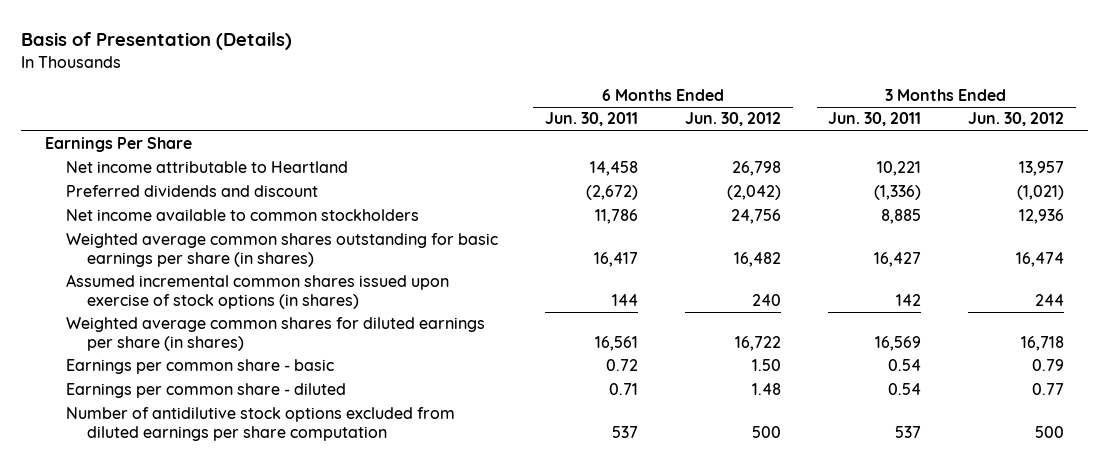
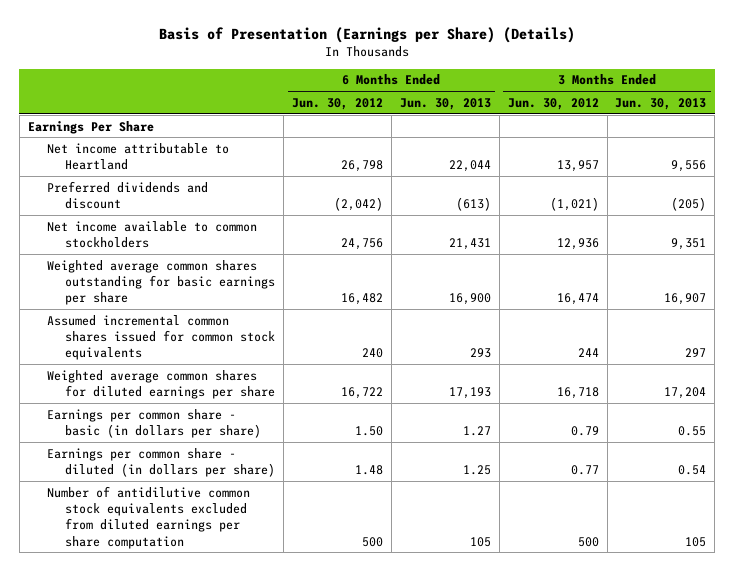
[21,32,293,51] Basis of Presentation (Details) -> [159,27,576,44] Basis of Presentation (Earnings per Share) (Details)
[545,112,639,127] Jun. 30, 2011 -> none
[828,112,922,127] Jun. 30, 2011 -> none
none -> [399,97,491,110] Jun. 30, 2013
none -> [615,97,707,110] Jun. 30, 2013
[66,233,499,267] Weighted average common shares outstanding for basic earnings per share (in shares) -> [46,259,276,306] Weighted average common shares outstanding for basic earnings per share
[66,274,450,309] Assumed incremental common shares issued upon exercise of stock options (in shares) -> [46,314,276,361] Assumed incremental common shares issued for common stock equivalents
[66,317,486,351] Weighted average common shares for diluted earnings per share (in shares) -> [46,369,276,399] Weighted average common shares for diluted earnings per share
[66,359,335,375] Earnings per common share - basic -> [46,408,262,438] Earnings per common share - basic (in dollars per share)
[66,383,347,399] Earnings per common share - diluted -> [46,447,276,477] Earnings per common share - diluted (in dollars per share)
[66,407,456,441] Number of antidilutive stock options excluded from diluted earnings per share computation -> [46,485,250,549] Number of antidilutive common stock equivalents excluded from diluted earnings per share computation

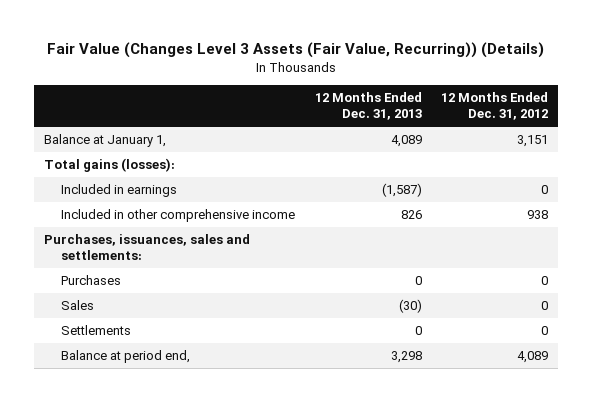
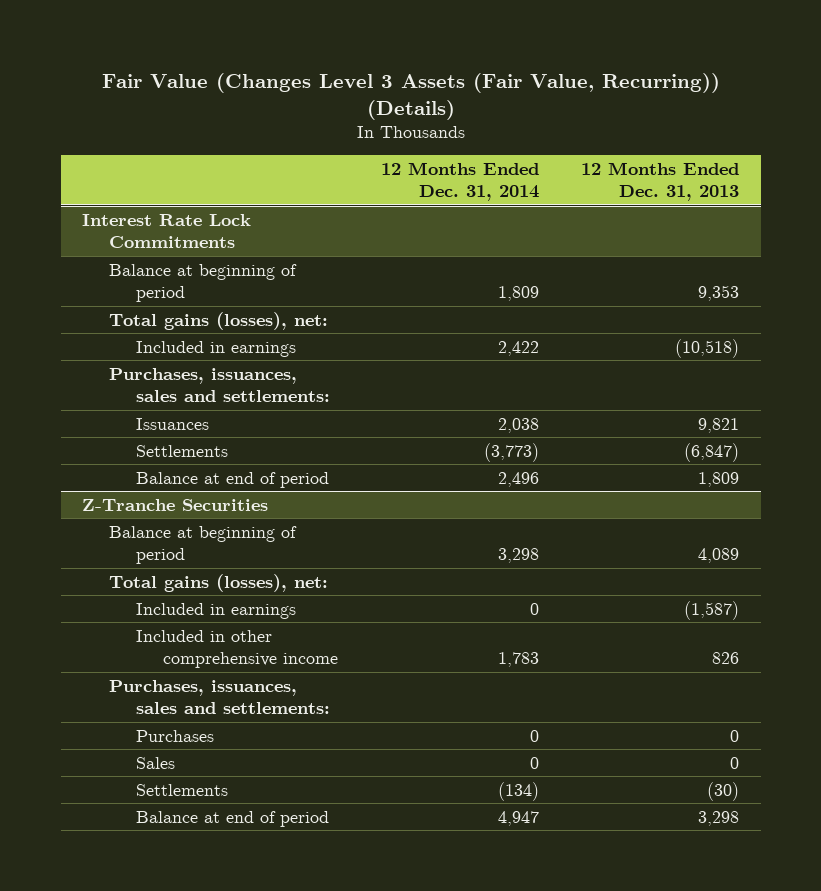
[441,91,549,121] 12 Months Ended Dec. 31, 2012 -> none
none -> [380,161,539,202] 12 Months Ended Dec. 31, 2014
none -> [82,213,252,248] Interest Rate Lock Commitments
[44,134,167,148] Balance at January 1, -> [109,263,298,302] Balance at beginning of period
[390,135,422,148] 4,089 -> [698,284,740,301] 9,353
[44,158,176,173] Total gains (losses): -> [109,311,329,330] Total gains (losses), net:
none -> [136,340,297,357] Included in earnings
none -> [109,367,331,402] Purchases, issuances, sales and settlements:
none -> [136,417,210,430] Issuances
none -> [136,444,229,457] Settlements
none -> [136,471,330,488] Balance at end of period
none -> [82,498,269,511] Z-Tranche Securities
none -> [109,525,298,564] Balance at beginning of period
none -> [109,573,329,592] Total gains (losses), net:
[398,299,422,314] (30) -> [730,756,740,769] 0
[414,326,422,336] 0 -> [707,781,740,801] (30)
[60,350,190,364] Balance at period end, -> [136,810,330,827] Balance at end of period

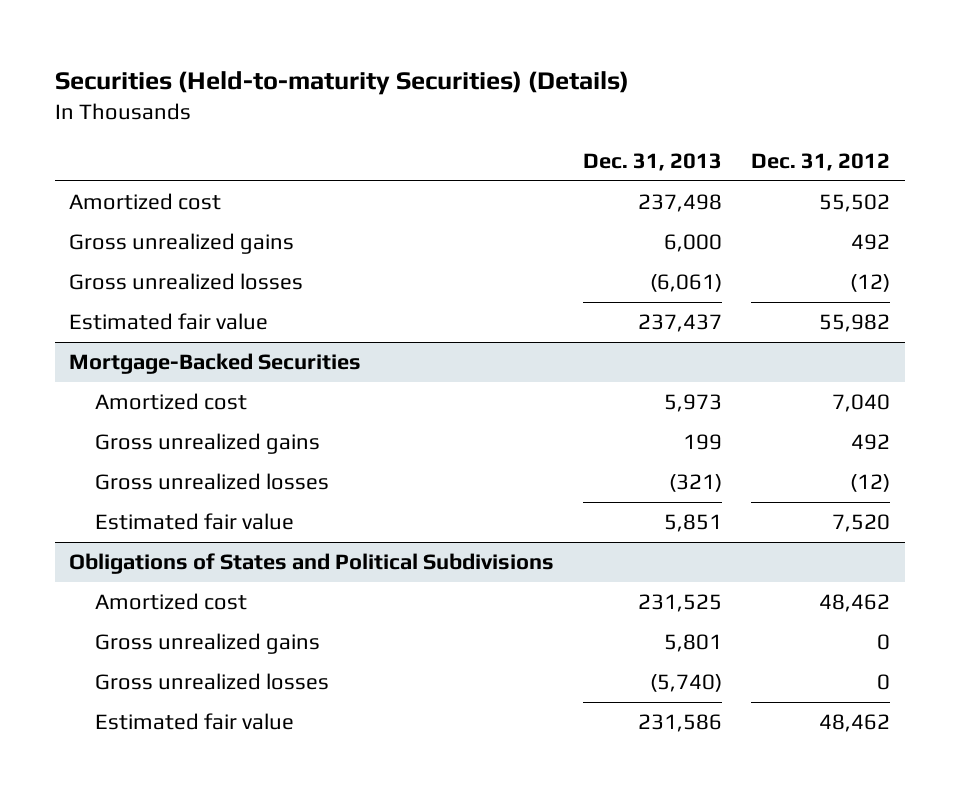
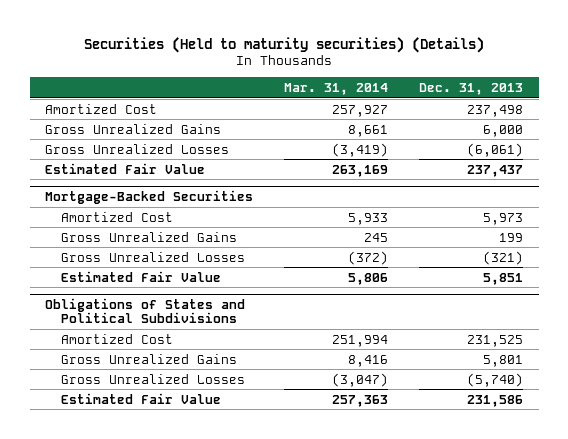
[55,71,630,96] Securities (Held-to-maturity Securities) (Details) -> [84,36,485,53] Securities (Held to maturity securities) (Details)
[751,153,891,172] Dec. 31, 2012 -> none
none -> [284,82,389,95] Mar. 31, 2014
[69,193,222,211] Amortized cost -> [45,103,158,114] Amortized Cost
[69,233,295,255] Gross unrealized gains -> [45,123,222,134] Gross Unrealized Gains
[69,273,304,291] Gross unrealized losses -> [45,143,230,154] Gross Unrealized Losses
[69,313,269,331] Estimated fair value -> [45,162,206,174] Estimated Fair Value
[95,393,248,411] Amortized cost -> [60,211,173,222] Amortized Cost
[95,433,321,455] Gross unrealized gains -> [60,231,237,242] Gross Unrealized Gains
[95,473,330,491] Gross unrealized losses -> [60,251,245,262] Gross Unrealized Losses
[95,513,295,531] Estimated fair value -> [60,270,221,282] Estimated Fair Value
[95,593,248,611] Amortized cost -> [60,333,173,344] Amortized Cost
[95,633,321,655] Gross unrealized gains -> [60,353,237,364] Gross Unrealized Gains
[95,673,330,691] Gross unrealized losses -> [60,373,245,384] Gross Unrealized Losses
[95,713,295,731] Estimated fair value -> [60,392,221,404] Estimated Fair Value

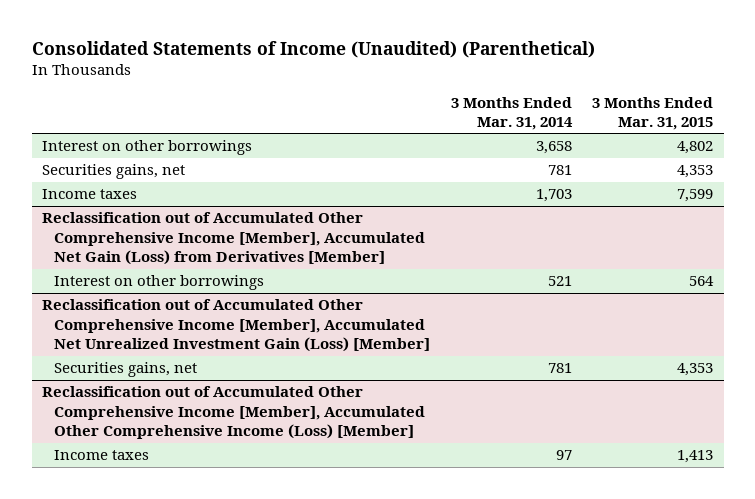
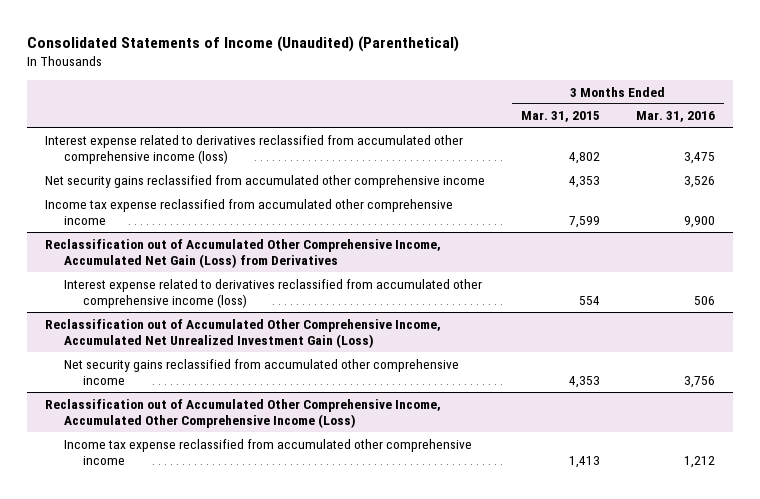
[450,96,573,131] 3 Months Ended Mar. 31, 2014 -> none
none -> [635,111,715,123] Mar. 31, 2016
[54,275,265,291] Interest on other borrowings -> none
[41,140,252,156] Interest on other borrowings -> [44,134,463,164] Interest expense related to derivatives reclassified from accumulated other comprehensive income (loss)
[41,164,185,180] Securities gains, net -> [44,174,485,188] Net security gains reclassified from accumulated other comprehensive income
[41,189,137,200] Income taxes -> [44,198,453,225] Income tax expense reclassified from accumulated other comprehensive income
[41,212,426,266] Reclassification out of Accumulated Other Comprehensive Income [Member], Accumulated Net Gain (Loss) from Derivatives [Member] -> [44,238,441,268] Reclassification out of Accumulated Other Comprehensive Income, Accumulated Net Gain (Loss) from Derivatives
none -> [63,278,482,308] Interest expense related to derivatives reclassified from accumulated other comprehensive income (loss)
[41,299,431,353] Reclassification out of Accumulated Other Comprehensive Income [Member], Accumulated Net Unrealized Investment Gain (Loss) [Member] -> [44,318,441,348] Reclassification out of Accumulated Other Comprehensive Income, Accumulated Net Unrealized Investment Gain (Loss)
[54,362,198,378] Securities gains, net -> [63,358,459,385] Net security gains reclassified from accumulated other comprehensive income
[41,386,426,440] Reclassification out of Accumulated Other Comprehensive Income [Member], Accumulated Other Comprehensive Income (Loss) [Member] -> [44,398,441,428] Reclassification out of Accumulated Other Comprehensive Income, Accumulated Other Comprehensive Income (Loss)
[54,450,150,461] Income taxes -> [63,438,472,465] Income tax expense reclassified from accumulated other comprehensive income

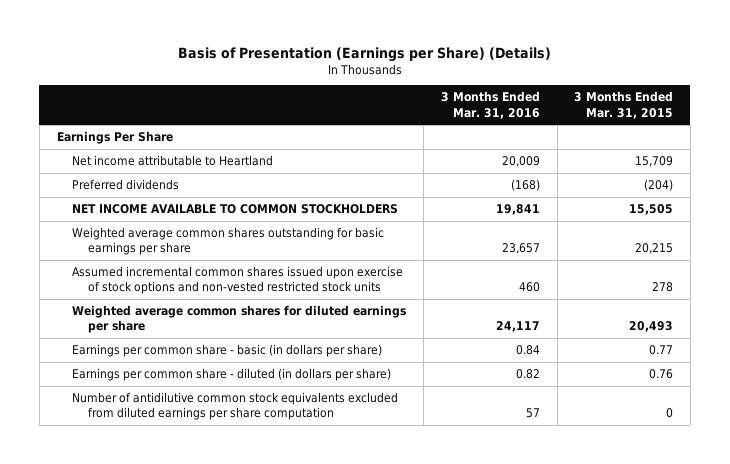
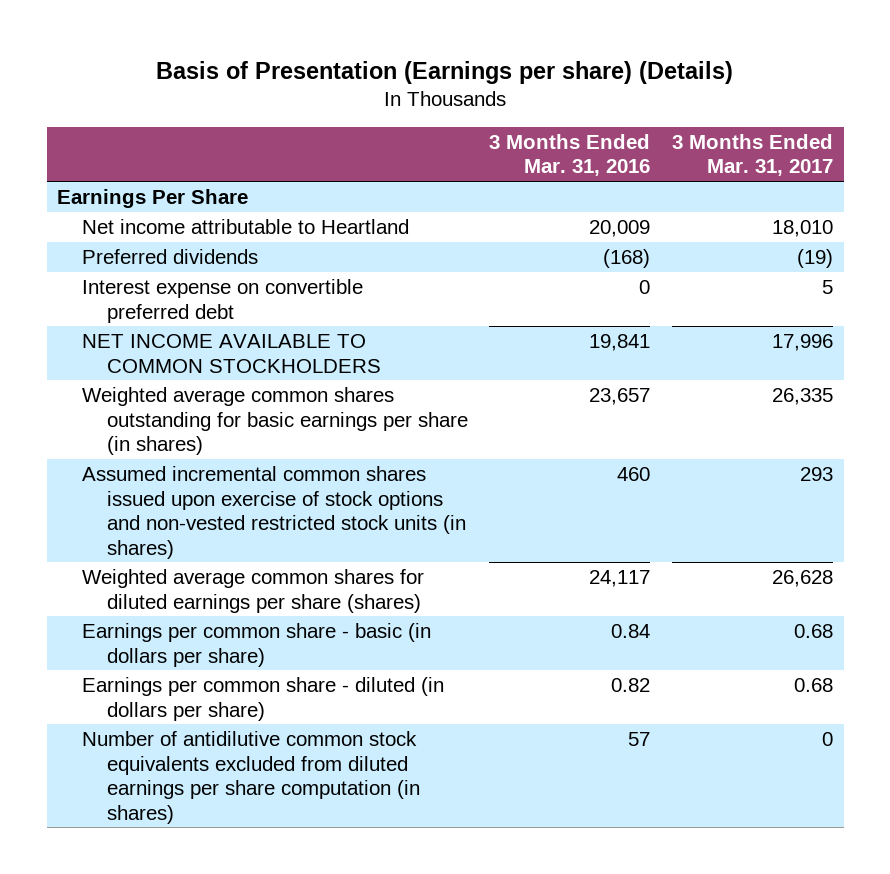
[177,46,551,62] Basis of Presentation (Earnings per Share) (Details) -> [156,60,734,84] Basis of Presentation (Earnings per share) (Details)
[574,91,674,119] 3 Months Ended Mar. 31, 2015 -> none
none -> [672,133,834,177] 3 Months Ended Mar. 31, 2017
none -> [82,279,364,323] Interest expense on convertible preferred debt
[72,227,385,256] Weighted average common shares outstanding for basic earnings per share -> [82,387,468,456] Weighted average common shares outstanding for basic earnings per share (in shares)
[72,266,404,295] Assumed incremental common shares issued upon exercise of stock options and non-vested restricted stock units -> [82,466,466,559] Assumed incremental common shares issued upon exercise of stock options and non-vested restricted stock units (in shares)
[72,305,407,334] Weighted average common shares for diluted earnings per share -> [82,569,425,613] Weighted average common shares for diluted earnings per share (shares)
[72,392,399,421] Number of antidilutive common stock equivalents excluded from diluted earnings per share computation -> [82,731,420,824] Number of antidilutive common stock equivalents excluded from diluted earnings per share computation (in shares)

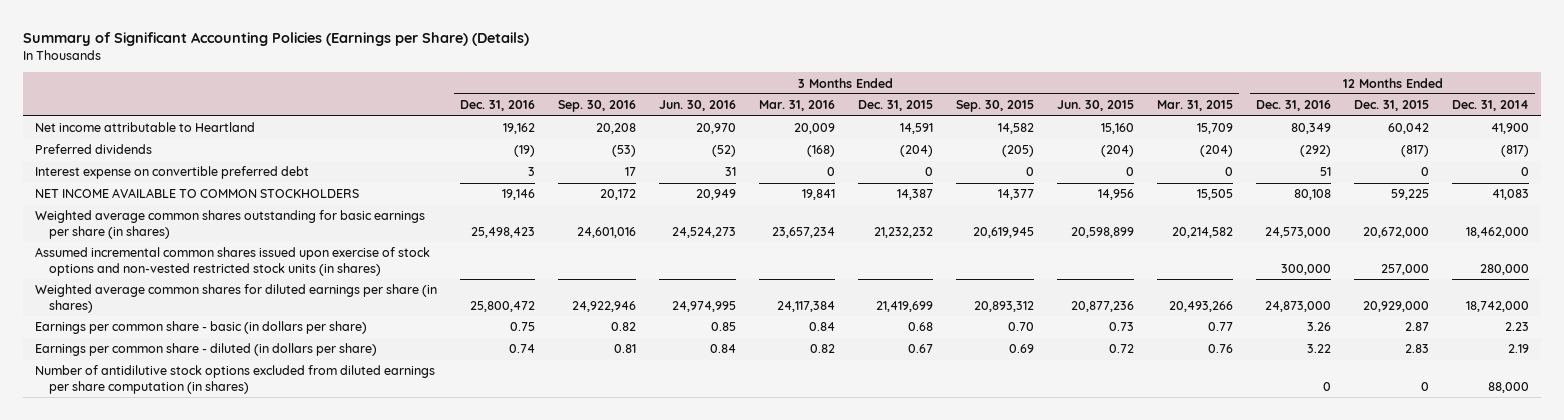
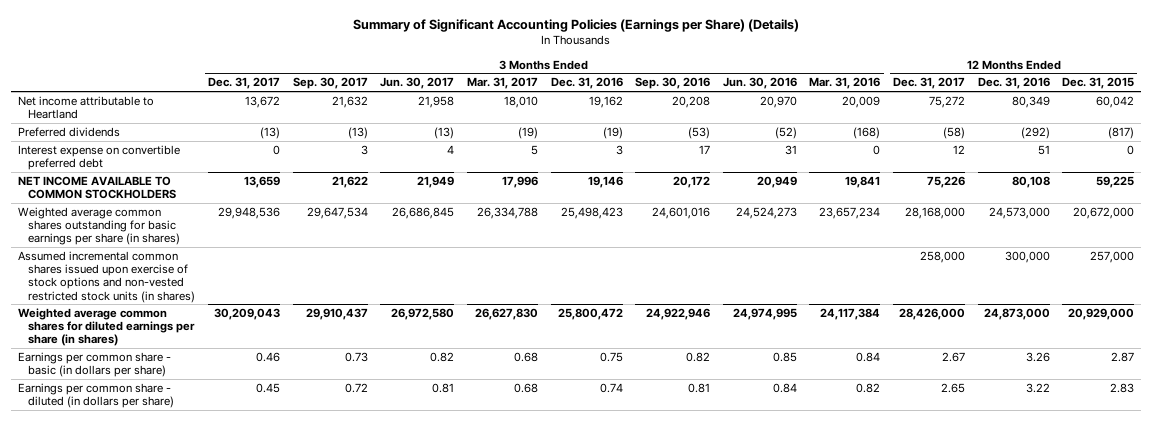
[857,100,933,112] Dec. 31, 2015 -> none
[955,100,1034,113] Sep. 30, 2015 -> none
[1057,100,1135,112] Jun. 30, 2015 -> none
[1157,100,1234,112] Mar. 31, 2015 -> none
[1452,100,1530,112] Dec. 31, 2014 -> none
none -> [208,77,281,90] Dec. 31, 2017
none -> [292,77,368,90] Sep. 30, 2017
none -> [380,77,455,90] Jun. 30, 2017
none -> [466,77,538,90] Mar. 31, 2017
none -> [893,77,966,90] Dec. 31, 2017
[34,365,435,395] Number of antidilutive stock options excluded from diluted earnings per share computation (in shares) -> none

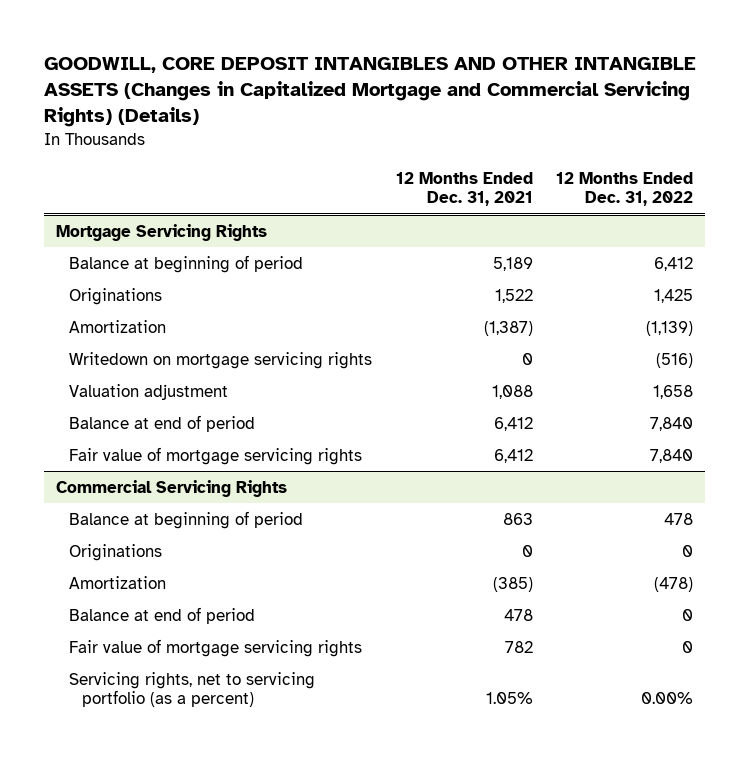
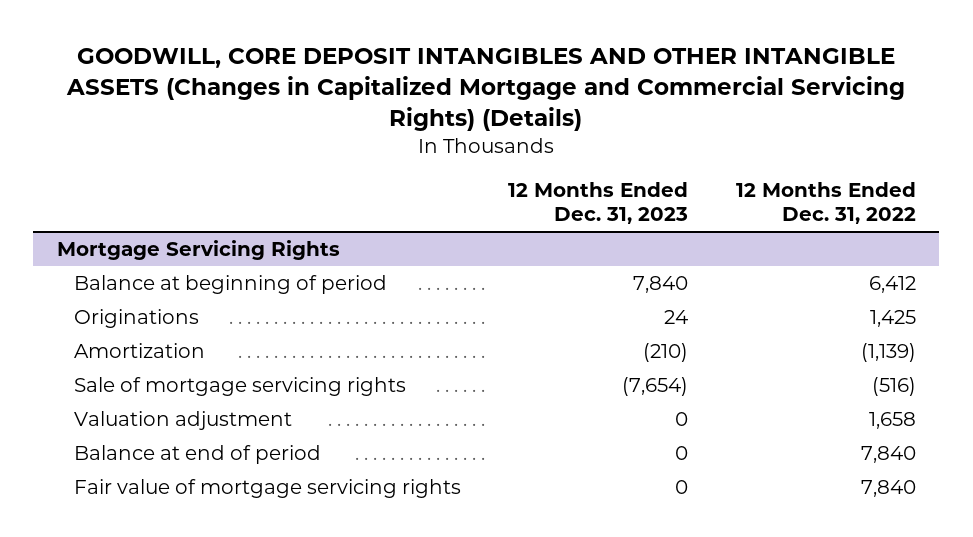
[395,171,533,207] 12 Months Ended Dec. 31, 2021 -> none
none -> [508,182,689,225] 12 Months Ended Dec. 31, 2023
[68,351,372,369] Writedown on mortgage servicing rights -> [73,377,406,397] Sale of mortgage servicing rights
[56,479,288,497] Commercial Servicing Rights -> none
[68,510,303,529] Balance at beginning of period -> none
[68,543,162,561] Originations -> none
[68,575,166,589] Amortization -> none
[68,606,255,624] Balance at end of period -> none
[68,638,362,657] Fair value of mortgage servicing rights -> none
[68,671,315,708] Servicing rights, net to servicing portfolio (as a percent) -> none

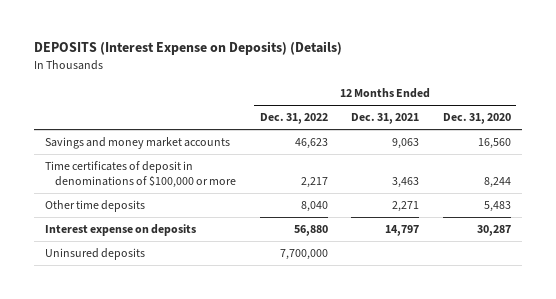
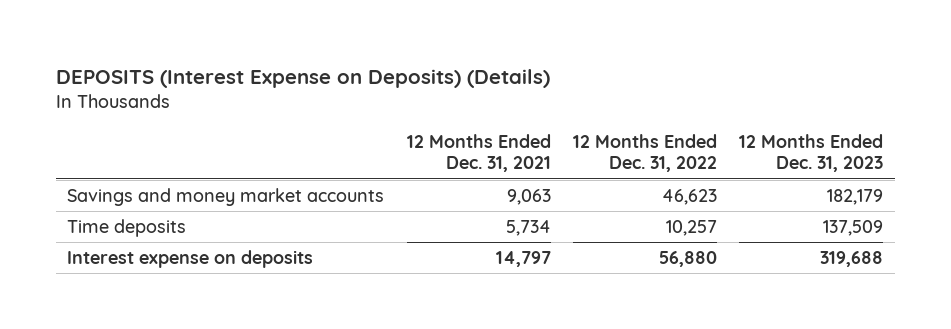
[442,113,511,125] Dec. 31, 2020 -> none
none -> [739,134,884,173] 12 Months Ended Dec. 31, 2023
[45,160,237,189] Time certificates of deposit in denominations of $100,000 or more -> none
[45,199,146,212] Other time deposits -> [67,219,187,238] Time deposits
[300,200,328,212] 8,040 -> [666,220,718,237] 10,257
[392,200,420,212] 2,271 -> [505,220,551,237] 5,734
[45,247,146,260] Uninsured deposits -> none

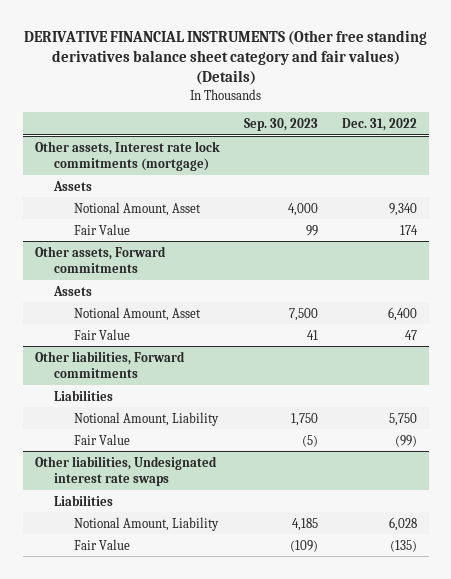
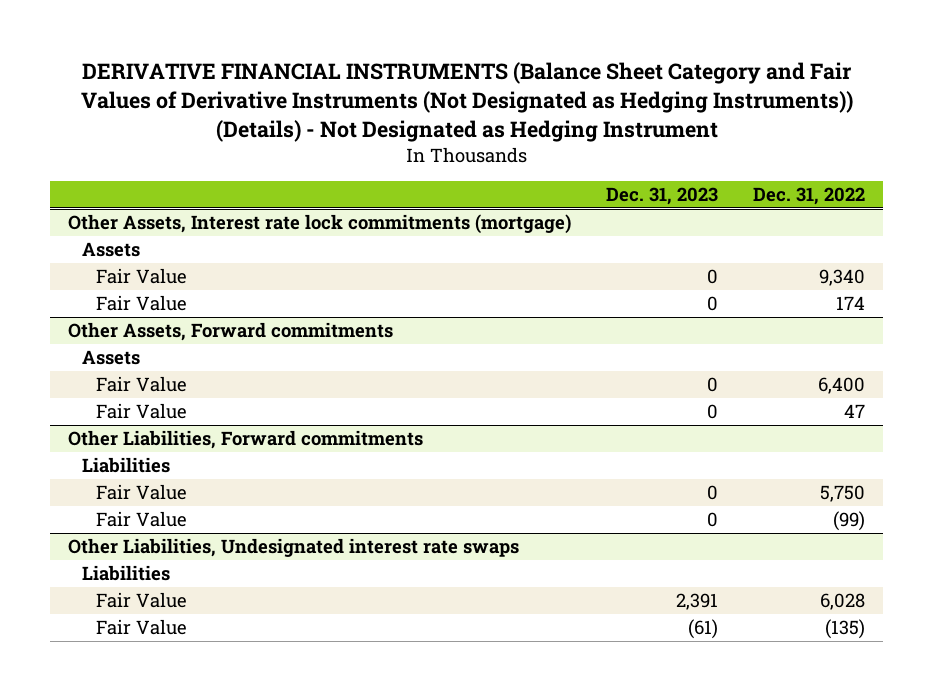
[23,30,427,86] DERIVATIVE FINANCIAL INSTRUMENTS (Other free standing derivatives balance sheet category and fair values) (Details) -> [80,62,853,142] DERIVATIVE FINANCIAL INSTRUMENTS (Balance Sheet Category and Fair Values of Derivative Instruments (Not Designated as Hedging Instruments)) (Details) - Not Designated as Hedging Instrument
[243,117,318,131] Sep. 30, 2023 -> none
none -> [606,186,719,205] Dec. 31, 2023
[34,140,220,171] Other assets, Interest rate lock commitments (mortgage) -> [67,214,571,235] Other Assets, Interest rate lock commitments (mortgage)
[73,201,201,216] Notional Amount, Asset -> [95,268,187,285] Fair Value
[34,245,166,273] Other assets, Forward commitments -> [67,322,393,342] Other Assets, Forward commitments
[73,306,201,321] Notional Amount, Asset -> [95,376,187,393] Fair Value
[34,350,185,378] Other liabilities, Forward commitments -> [67,430,423,450] Other Liabilities, Forward commitments
[73,411,219,426] Notional Amount, Liability -> [95,484,187,501] Fair Value
[34,455,217,486] Other liabilities, Undesignated interest rate swaps -> [67,538,519,558] Other Liabilities, Undesignated interest rate swaps
[73,516,219,531] Notional Amount, Liability -> [95,592,187,609] Fair Value

